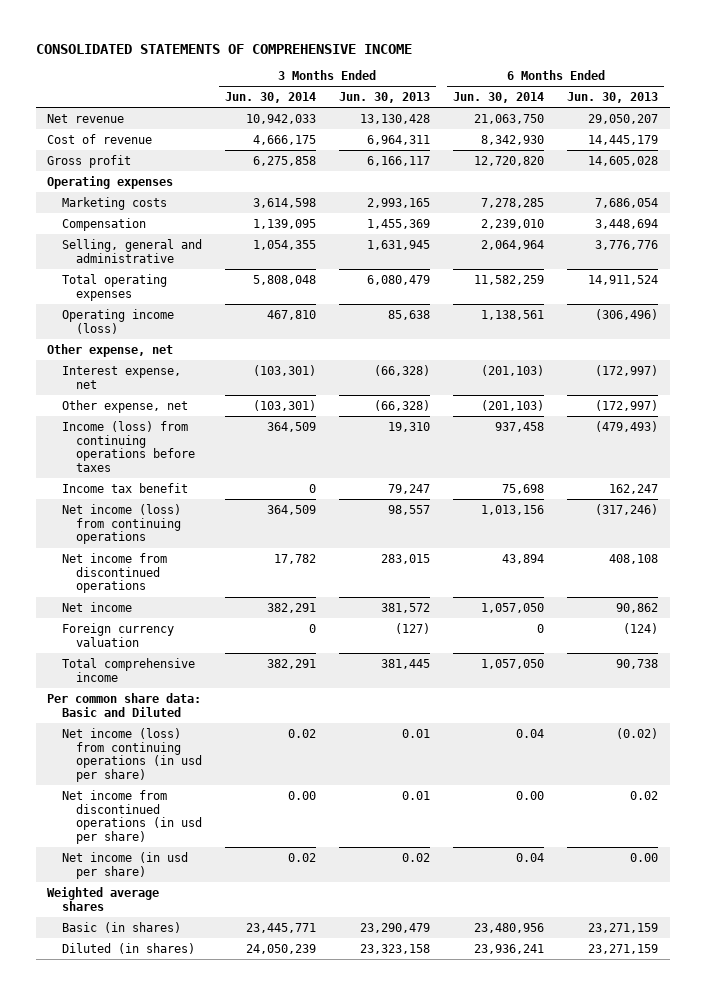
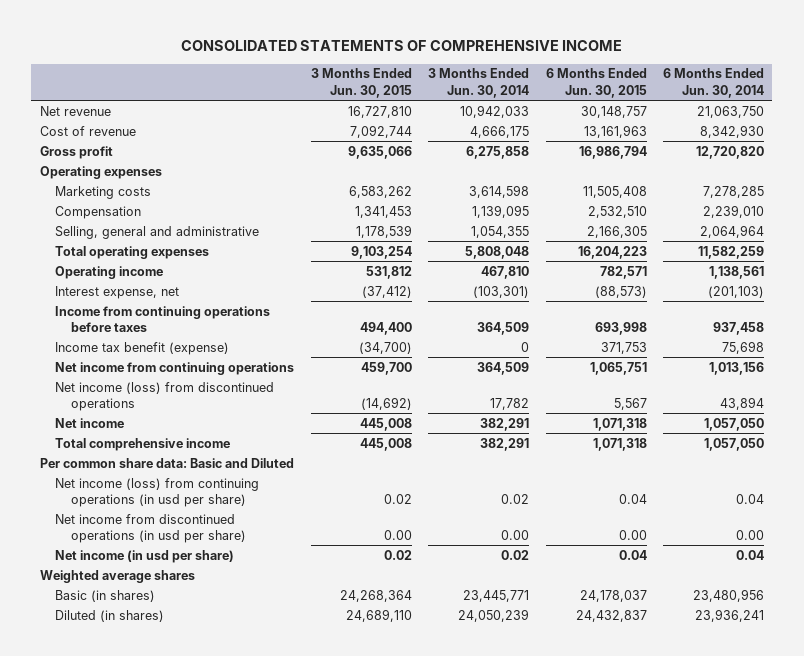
[339,91,431,103] Jun. 30, 2013 -> none
[567,91,659,103] Jun. 30, 2013 -> none
none -> [310,68,412,98] 3 Months Ended Jun. 30, 2015
none -> [545,68,647,98] 6 Months Ended Jun. 30, 2015
[47,343,174,357] Other expense, net -> none
[61,308,174,334] Operating income (loss) -> [55,265,164,279] Operating income
[61,399,188,413] Other expense, net -> none
[61,420,195,473] Income (loss) from continuing operations before taxes -> [55,305,271,333] Income from continuing operations before taxes
[61,482,188,493] Income tax benefit -> [55,341,230,355] Income tax benefit (expense)
[61,503,181,545] Net income (loss) from continuing operations -> [55,361,295,375] Net income from continuing operations
[61,552,167,594] Net income from discontinued operations -> [55,381,275,412] Net income (loss) from discontinued operations
[61,622,174,647] Foreign currency valuation -> none

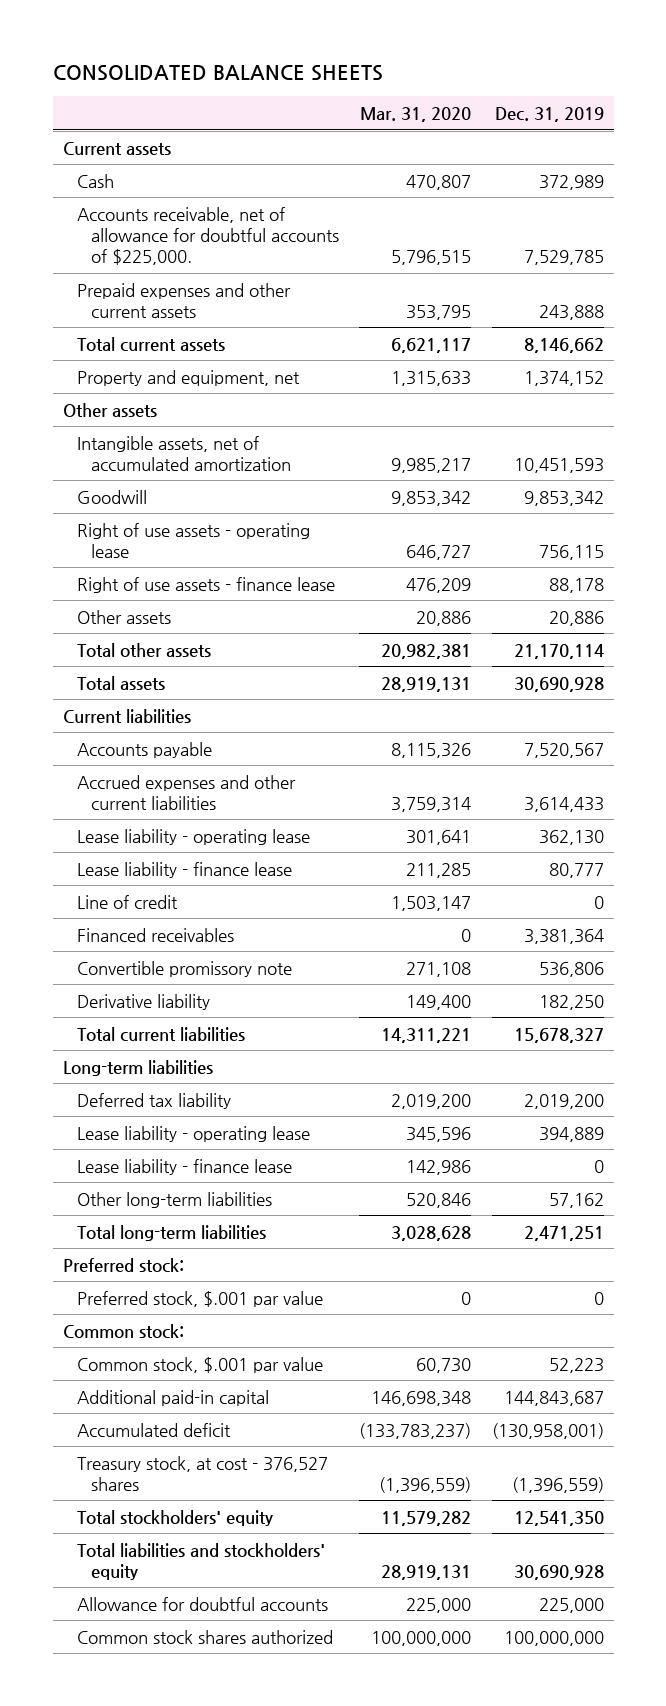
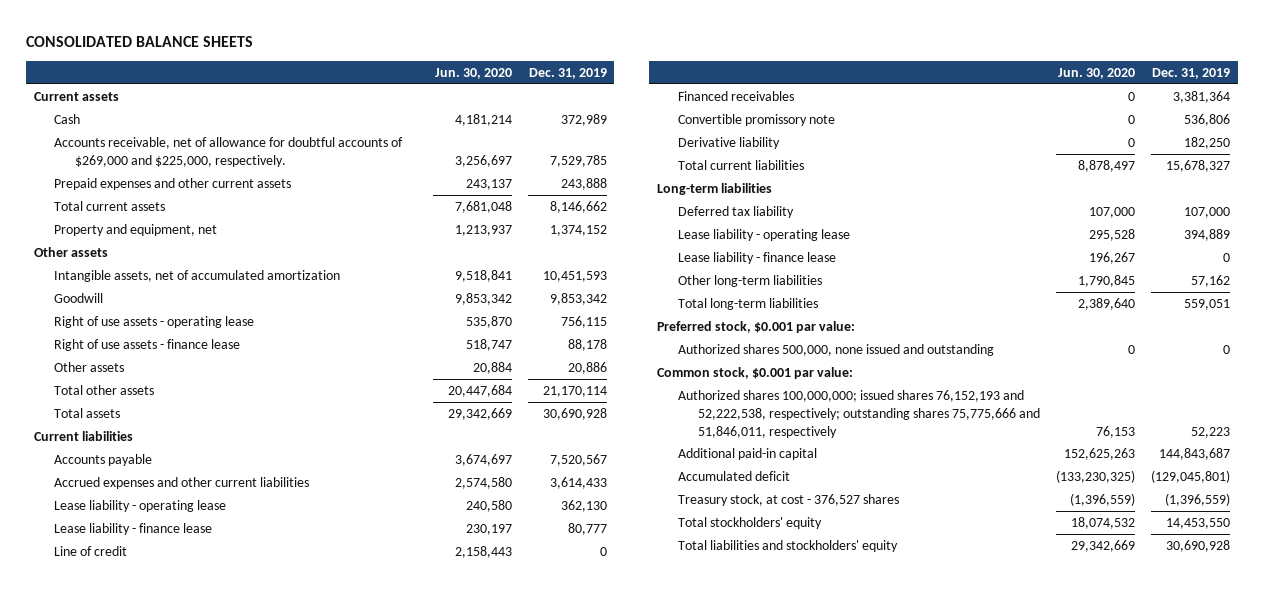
[360,107,472,123] Mar. 31, 2020 -> none
none -> [434,67,512,79] Jun. 30, 2020
[76,206,340,265] Accounts receivable, net of allowance for doubtful accounts of $225,000. -> [54,136,404,167] Accounts receivable, net of allowance for doubtful accounts of $269,000 and $225,000, respectively.
[523,1093,604,1109] 2,019,200 -> [1183,206,1230,218] 107,000
[523,1225,604,1241] 2,471,251 -> [1183,298,1230,310] 559,051
[62,1257,184,1273] Preferred stock: -> [656,320,855,333] Preferred stock, $0.001 par value:
[76,1290,323,1307] Preferred stock, $.001 par value -> [677,343,994,356] Authorized shares 500,000, none issued and outstanding
[62,1323,184,1339] Common stock: -> [656,366,853,379] Common stock, $0.001 par value:
[76,1356,323,1373] Common stock, $.001 par value -> [677,389,1041,438] Authorized shares 100,000,000; issued shares 76,152,193 and 52,222,538, respectively; outstanding shares 75,775,666 and 51,846,011, respectively
[491,1422,604,1439] (130,958,001) -> [1150,469,1230,483] (129,045,801)
[513,1510,604,1526] 12,541,350 -> [1165,517,1230,529] 14,453,550
[76,1596,328,1611] Allowance for doubtful accounts -> none
[76,1629,333,1644] Common stock shares authorized -> none

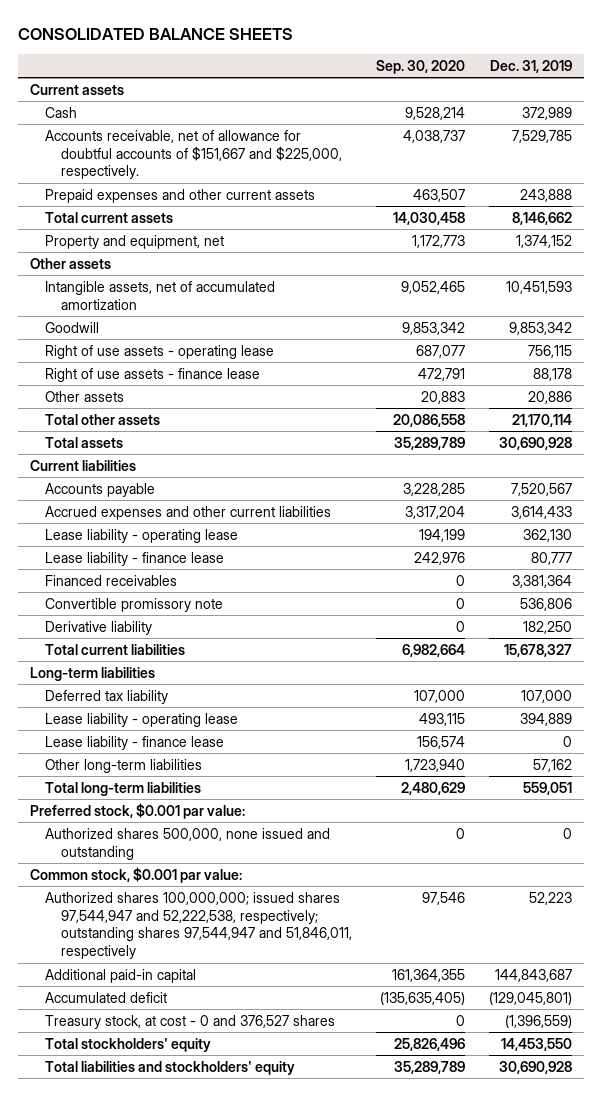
[434,67,512,79] Jun. 30, 2020 -> none
none -> [376,59,466,74] Sep. 30, 2020
[54,136,404,167] Accounts receivable, net of allowance for doubtful accounts of $269,000 and $225,000, respectively. -> [45,129,342,180] Accounts receivable, net of allowance for doubtful accounts of $151,667 and $225,000, respectively.
[54,545,128,556] Line of credit -> none
[677,389,1041,438] Authorized shares 100,000,000; issued shares 76,152,193 and 52,222,538, respectively; outstanding shares 75,775,666 and 51,846,011, respectively -> [45,891,352,960] Authorized shares 100,000,000; issued shares 97,544,947 and 52,222,538, respectively; outstanding shares 97,544,947 and 51,846,011, respectively
[677,493,899,506] Treasury stock, at cost - 376,527 shares -> [45,1014,336,1029] Treasury stock, at cost - 0 and 376,527 shares

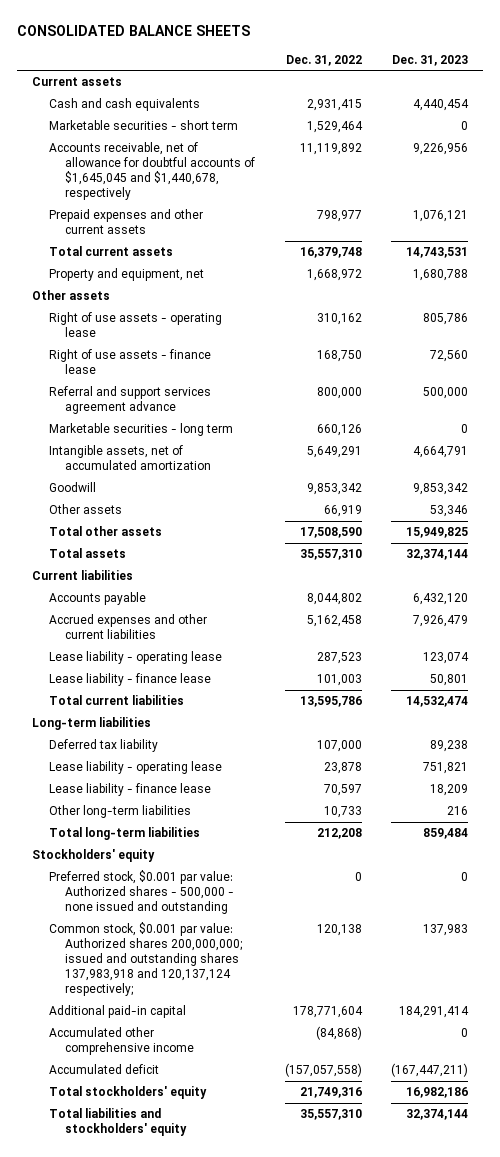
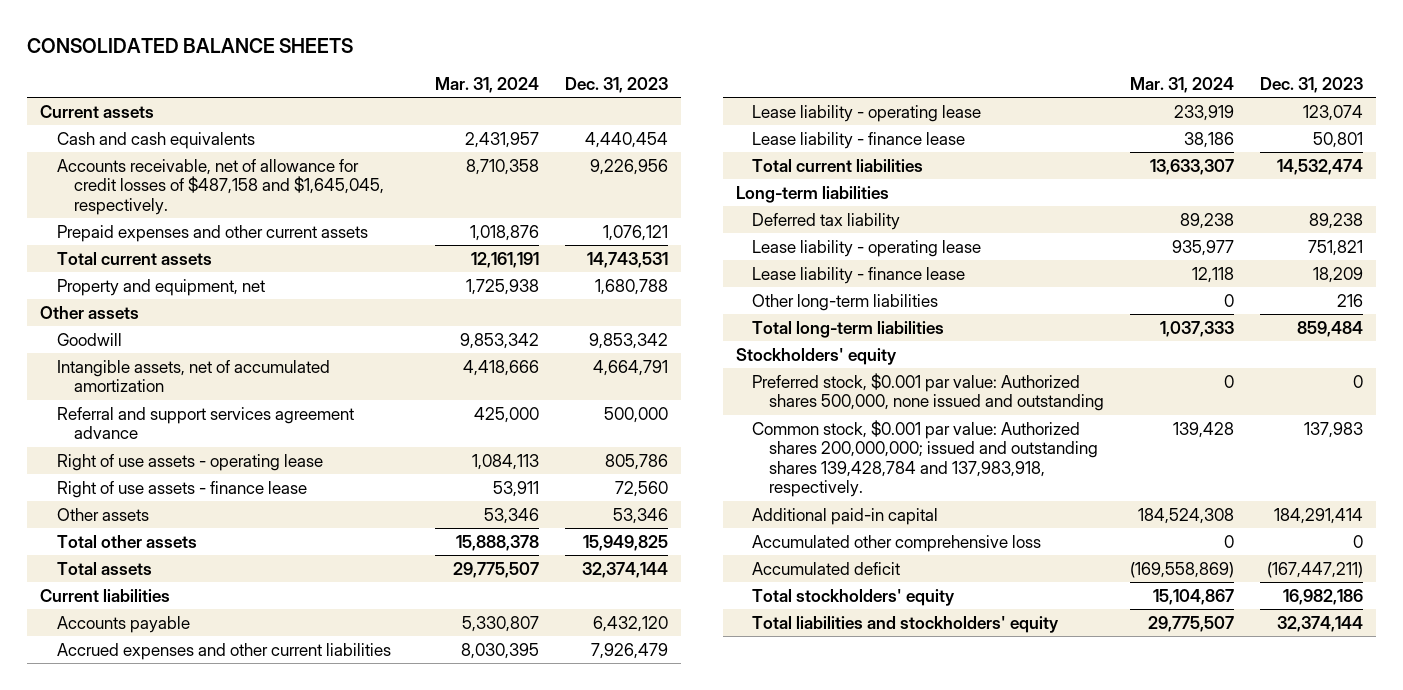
[285,54,362,66] Dec. 31, 2022 -> none
none -> [434,76,539,93] Mar. 31, 2024
[48,120,238,131] Marketable securities - short term -> none
[48,142,256,201] Accounts receivable, net of allowance for doubtful accounts of $1,645,045 and $1,440,678, respectively -> [57,158,384,215] Accounts receivable, net of allowance for credit losses of $487,158 and $1,645,045, respectively.
[48,482,96,493] Goodwill -> [57,332,123,346] Goodwill
[48,445,212,471] Intangible assets, net of accumulated amortization -> [57,359,331,393] Intangible assets, net of accumulated amortization
[48,386,211,415] Referral and support services agreement advance -> [57,406,355,440] Referral and support services agreement advance
[48,423,233,437] Marketable securities - long term -> none
[48,870,235,915] Preferred stock, $0.001 par value: Authorized shares - 500,000 - none issued and outstanding -> [752,372,1105,412] Preferred stock, $0.001 par value: Authorized shares 500,000, none issued and outstanding
[48,922,243,997] Common stock, $0.001 par value: Authorized shares 200,000,000; issued and outstanding shares 137,983,918 and 120,137,124 respectively; -> [752,419,1099,498] Common stock, $0.001 par value: Authorized shares 200,000,000; issued and outstanding shares 139,428,784 and 137,983,918, respectively.
[48,1027,195,1056] Accumulated other comprehensive income -> [752,534,1042,552] Accumulated other comprehensive loss

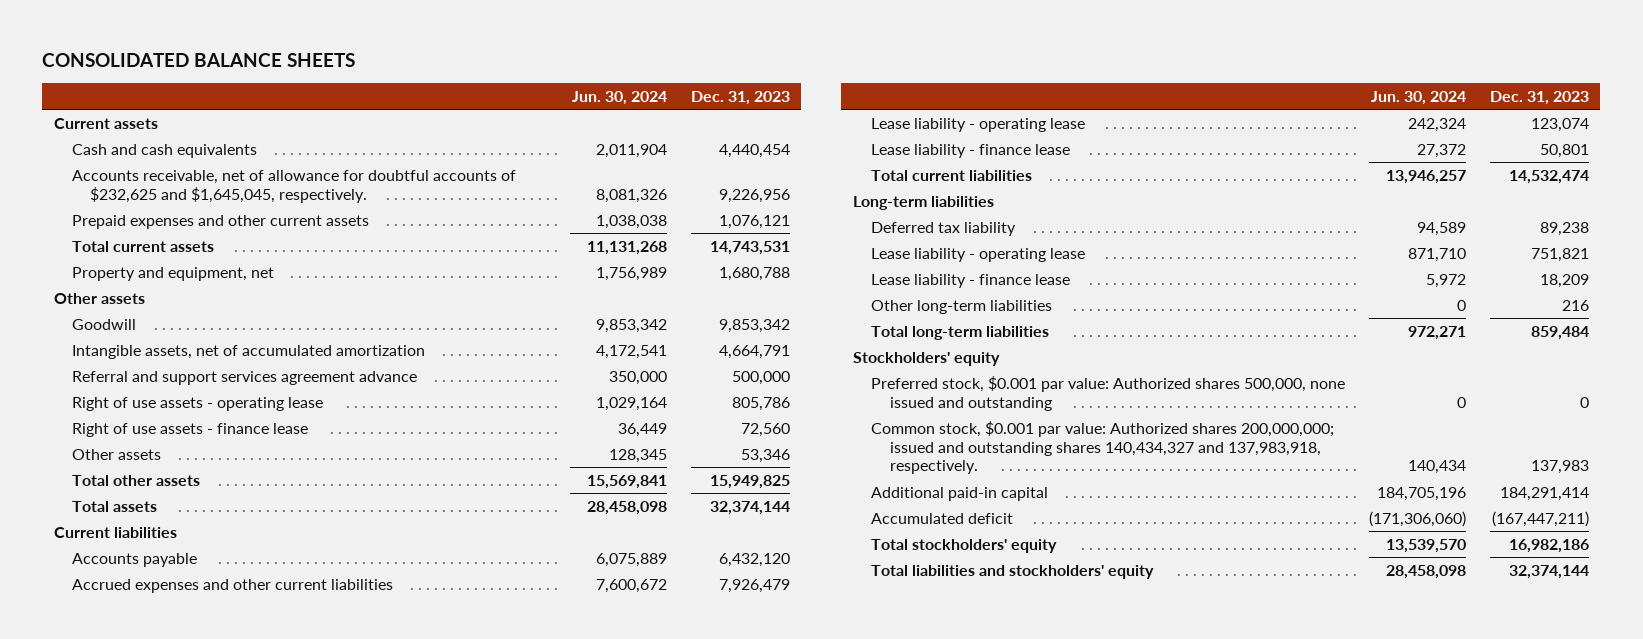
[434,76,539,93] Mar. 31, 2024 -> none
none -> [571,90,667,105] Jun. 30, 2024
[57,158,384,215] Accounts receivable, net of allowance for credit losses of $487,158 and $1,645,045, respectively. -> [72,169,517,203] Accounts receivable, net of allowance for doubtful accounts of $232,625 and $1,645,045, respectively.
[752,419,1099,498] Common stock, $0.001 par value: Authorized shares 200,000,000; issued and outstanding shares 139,428,784 and 137,983,918, respectively. -> [871,420,1335,475] Common stock, $0.001 par value: Authorized shares 200,000,000; issued and outstanding shares 140,434,327 and 137,983,918, respectively.
[752,534,1042,552] Accumulated other comprehensive loss -> none

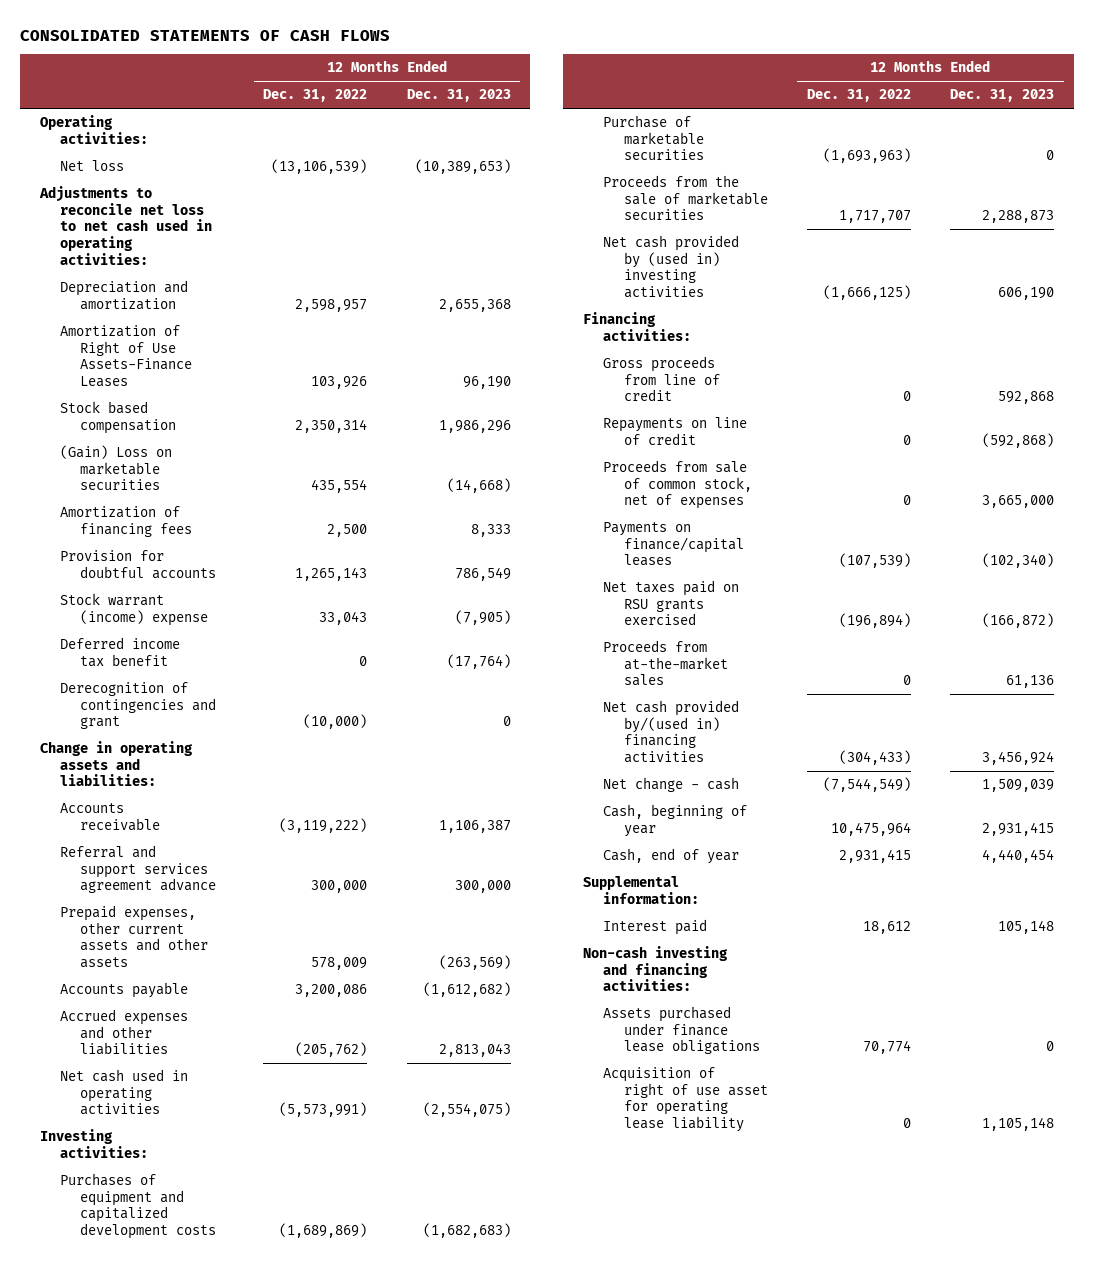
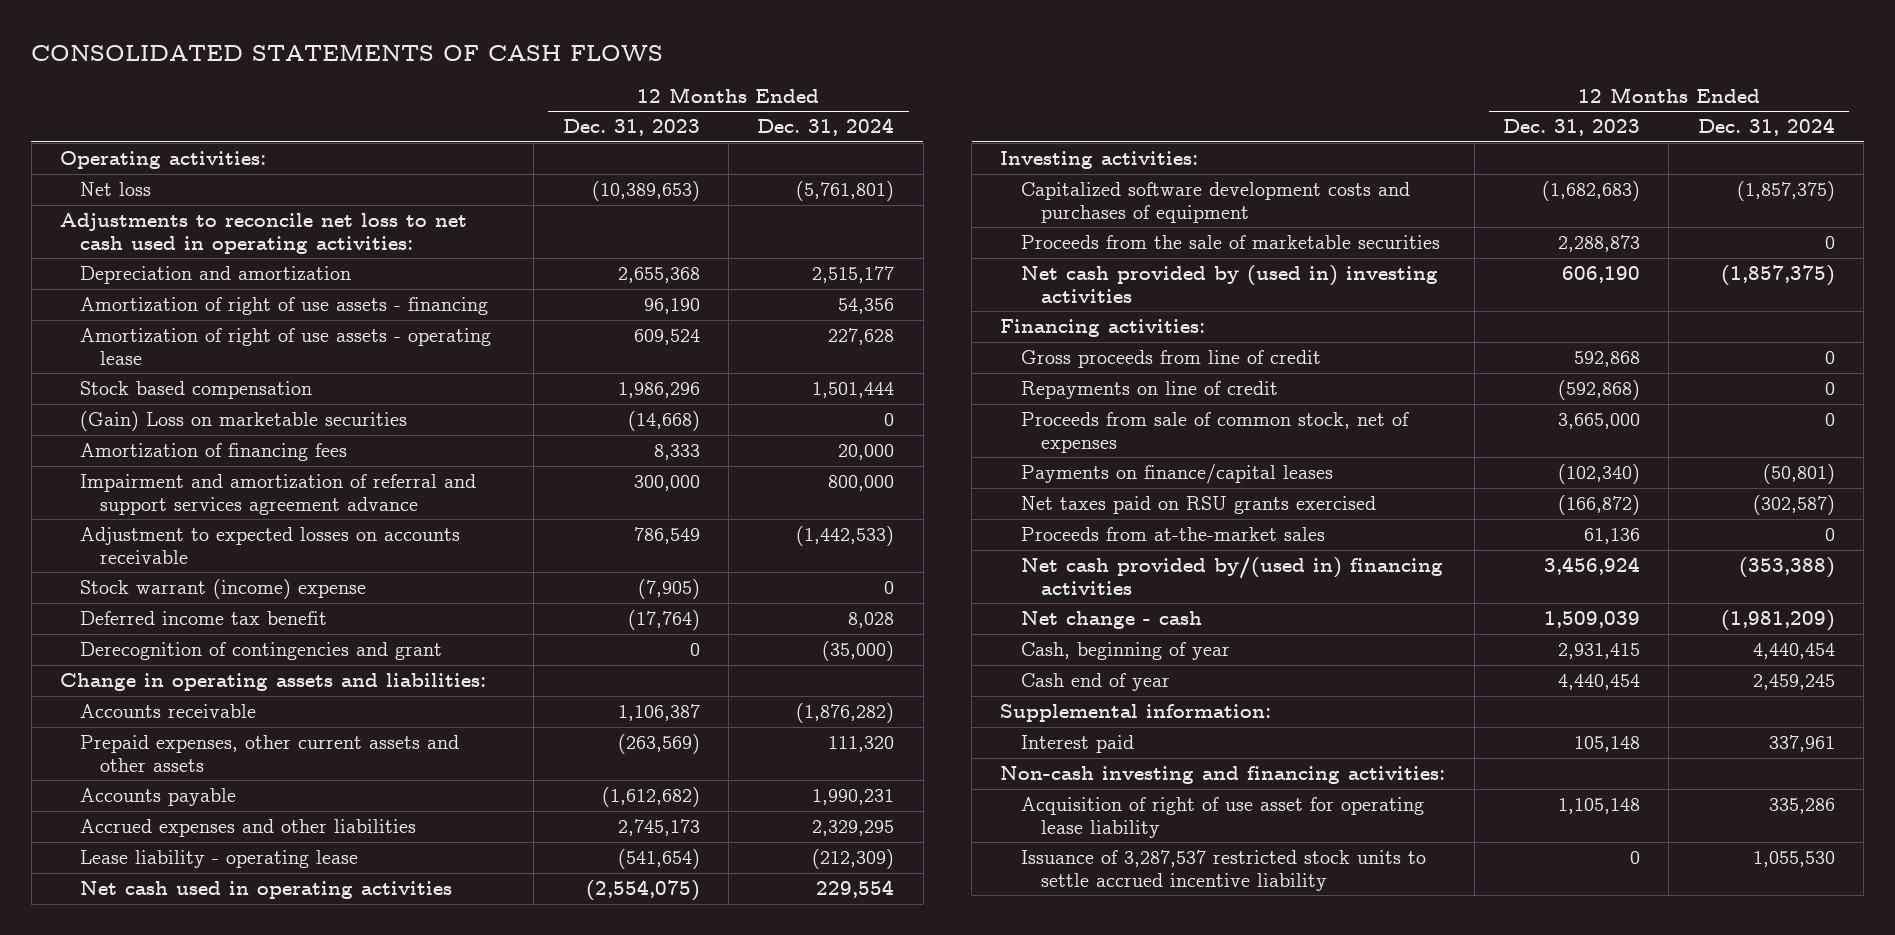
[263,89,368,103] Dec. 31, 2022 -> none
none -> [757,118,895,137] Dec. 31, 2024
[59,325,193,388] Amortization of Right of Use Assets-Finance Leases -> [80,296,489,315] Amortization of right of use assets - financing
none -> [80,327,492,365] Amortization of right of use assets - operating lease
none -> [80,473,477,515] Impairment and amortization of referral and support services agreement advance
[59,550,217,579] Provision for doubtful accounts -> [80,526,461,564] Adjustment to expected losses on accounts receivable
[59,845,217,894] Referral and support services agreement advance -> none
[438,1043,511,1058] 2,813,043 -> [617,818,700,836] 2,745,173
none -> [80,849,359,868] Lease liability - operating lease
[603,115,704,161] Purchase of marketable securities -> none
[59,1173,217,1240] Purchases of equipment and capitalized development costs -> [1020,181,1410,223] Capitalized software development costs and purchases of equipment
[603,848,740,865] Cash, end of year -> [1020,672,1170,691] Cash end of year
[603,1006,760,1055] Assets purchased under finance lease obligations -> none
none -> [1020,849,1426,891] Issuance of 3,287,537 restricted stock units to settle accrued incentive liability

